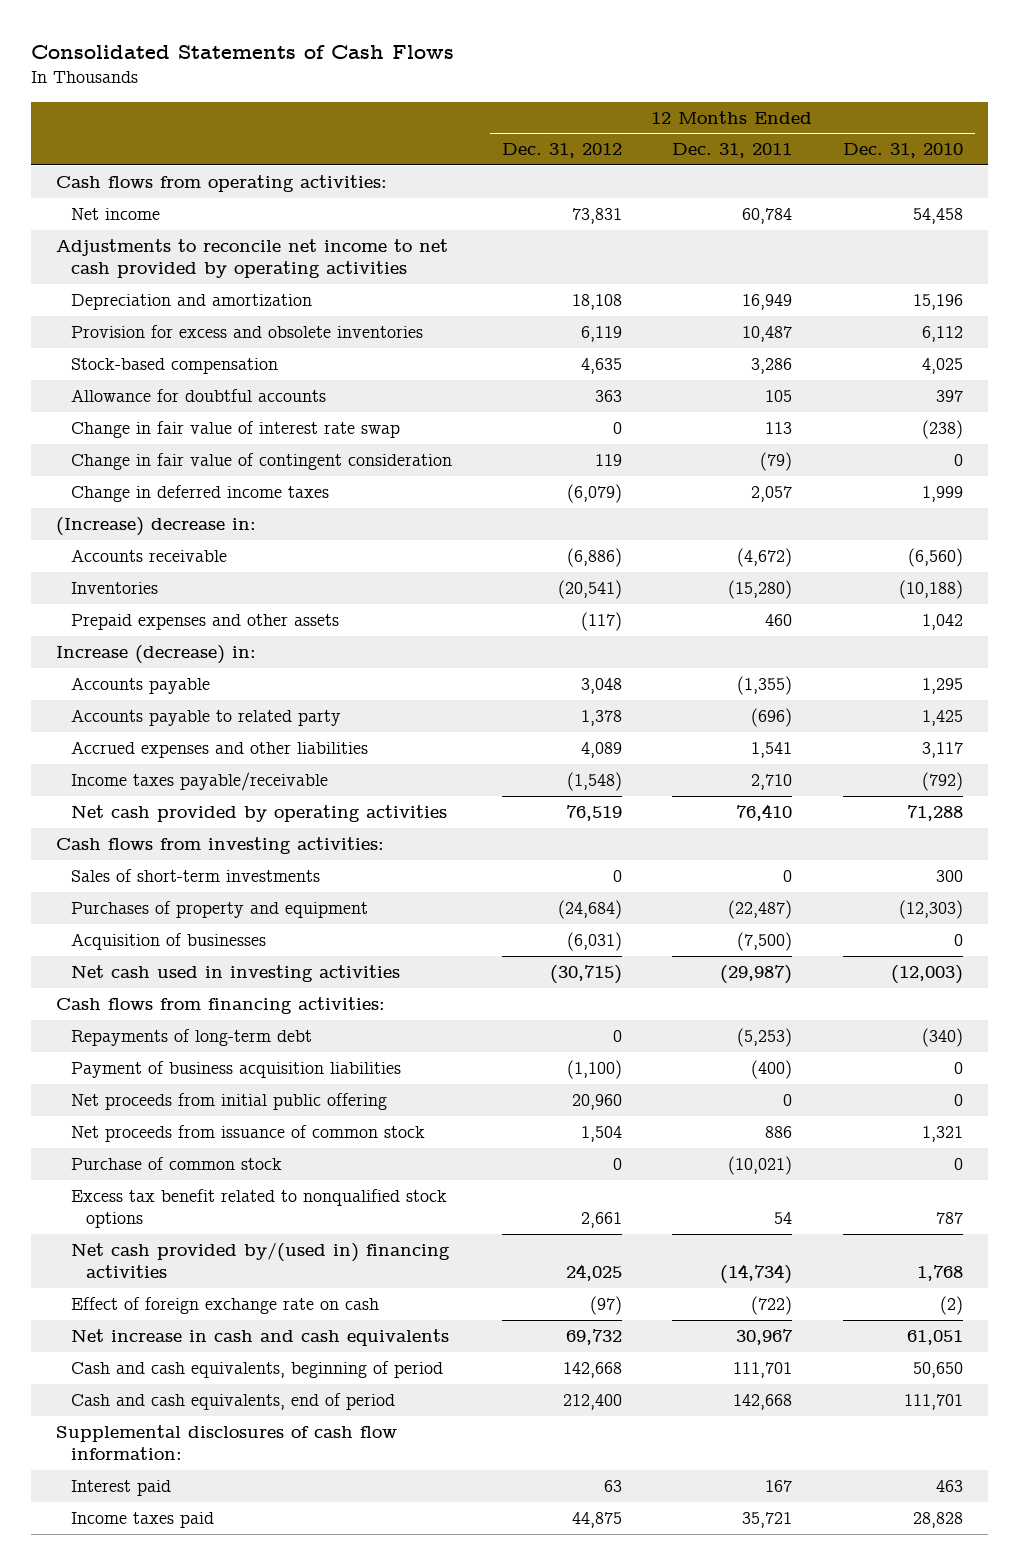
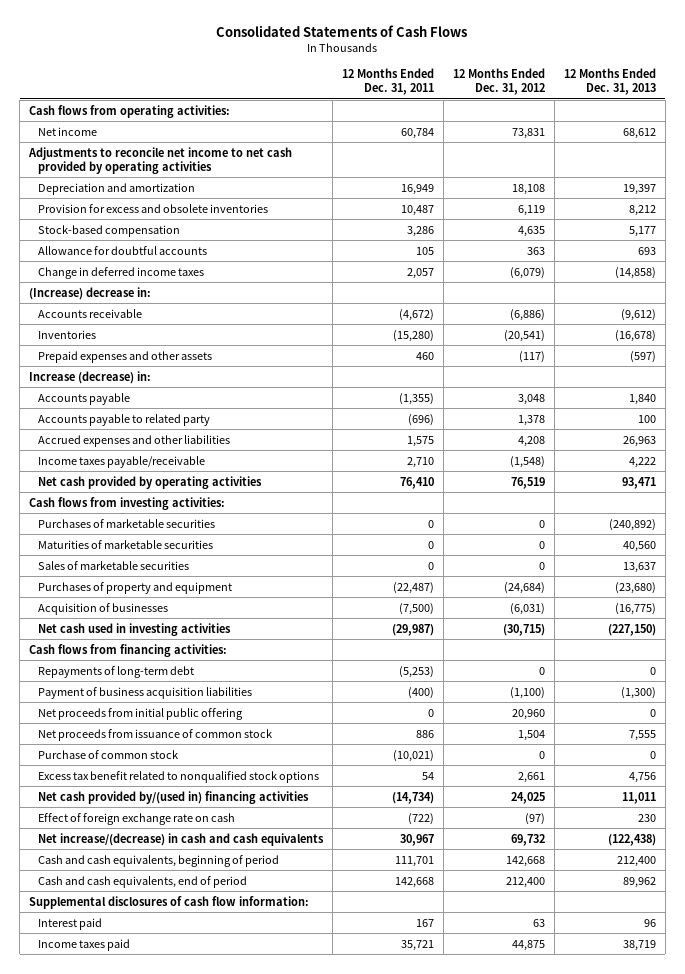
[842,143,963,159] Dec. 31, 2010 -> none
none -> [563,68,656,96] 12 Months Ended Dec. 31, 2013
[70,421,400,439] Change in fair value of interest rate swap -> none
[70,453,452,471] Change in fair value of contingent consideration -> none
[581,742,623,759] 4,089 -> [517,435,545,447] 4,208
[751,742,793,759] 1,541 -> [406,435,434,447] 1,575
[70,869,320,883] Sales of short-term investments -> none
none -> [37,518,215,528] Purchases of marketable securities
none -> [37,539,213,549] Maturities of marketable securities
none -> [37,560,189,570] Sales of marketable securities
[70,1329,449,1347] Net increase in cash and cash equivalents -> [37,832,324,846] Net increase/(decrease) in cash and cash equivalents

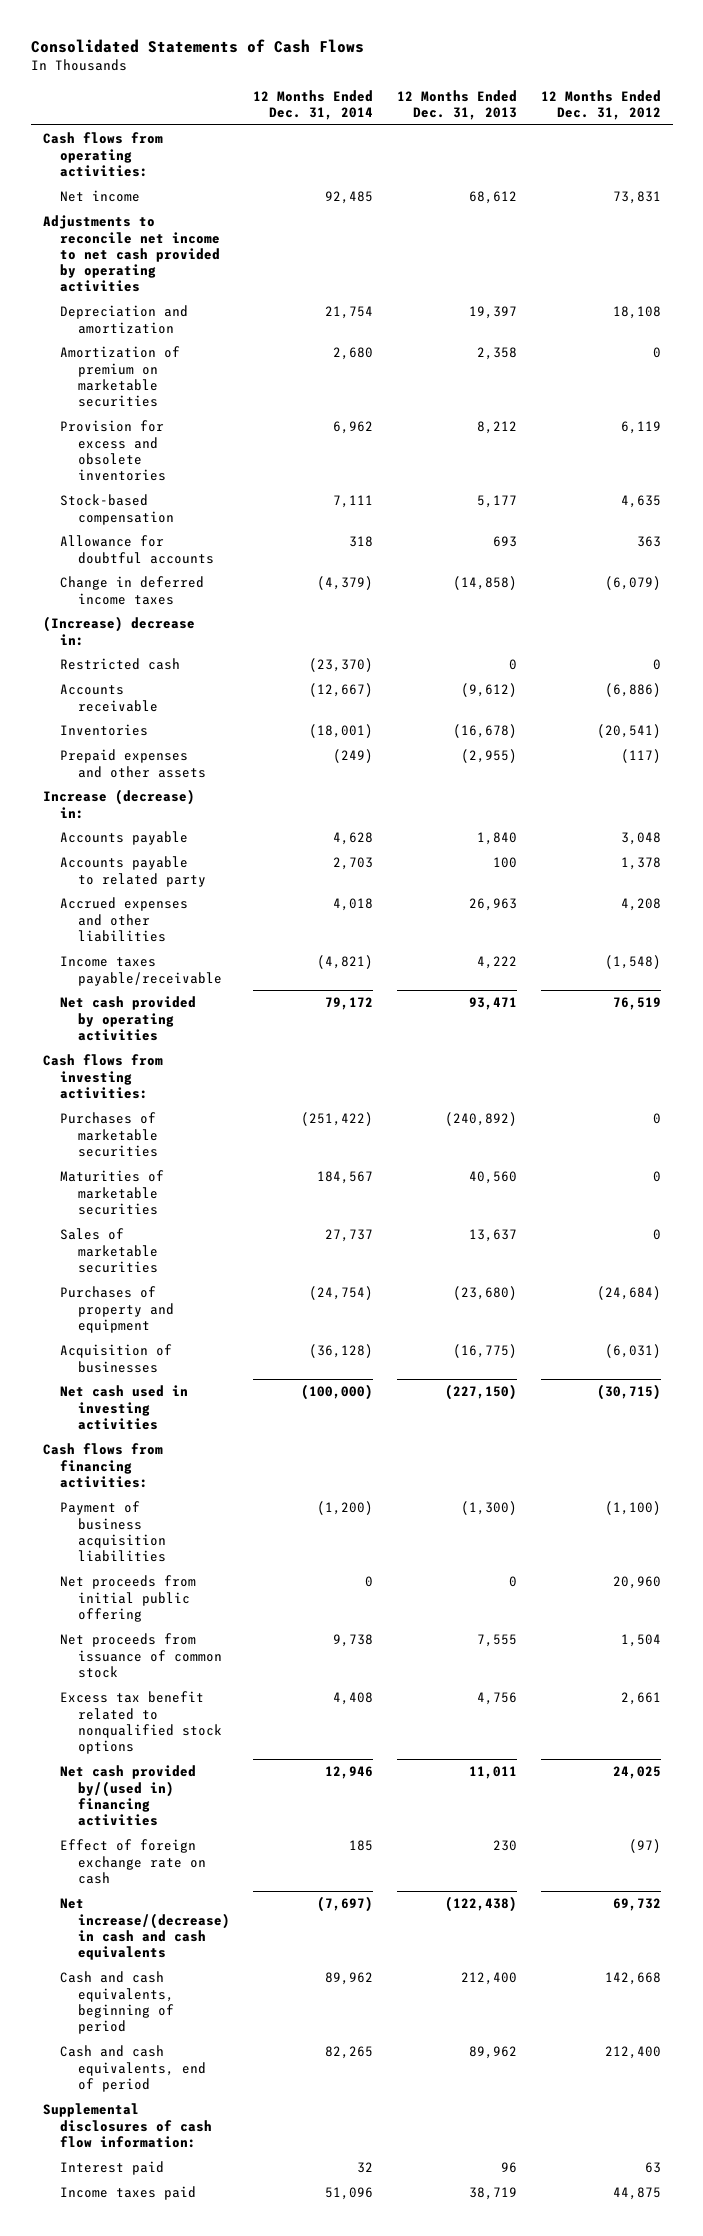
[341,68,434,96] 12 Months Ended Dec. 31, 2011 -> none
none -> [253,89,374,121] 12 Months Ended Dec. 31, 2014
none -> [60,346,181,408] Amortization of premium on marketable securities
none -> [60,658,181,671] Restricted cash
[629,350,656,363] (597) -> [460,749,517,764] (2,955)
[37,665,194,678] Repayments of long-term debt -> none
[37,749,178,759] Purchase of common stock -> none

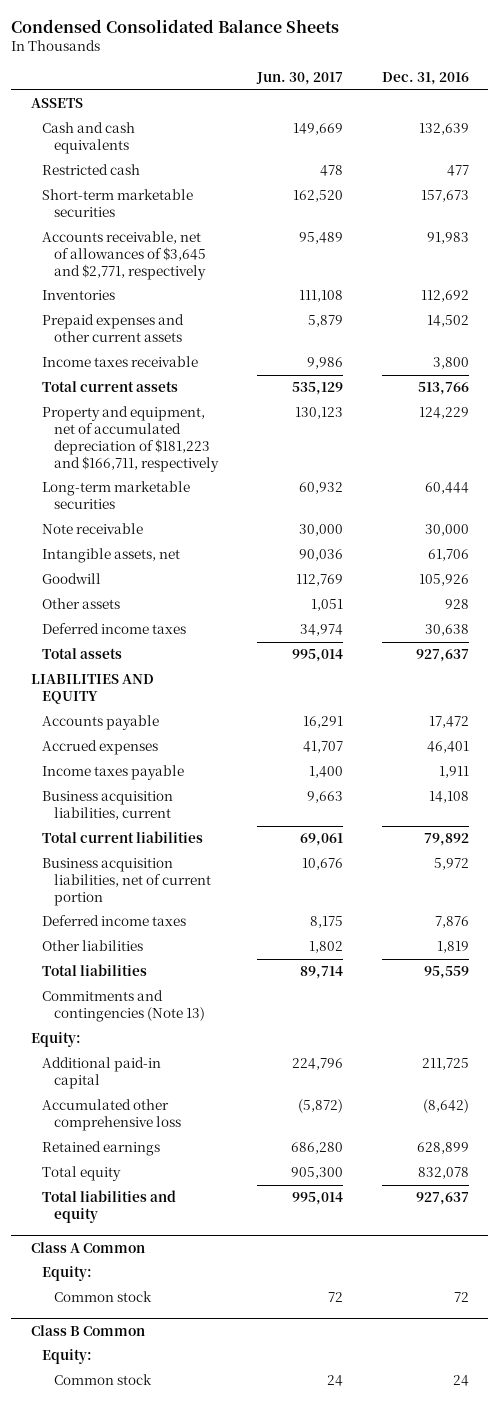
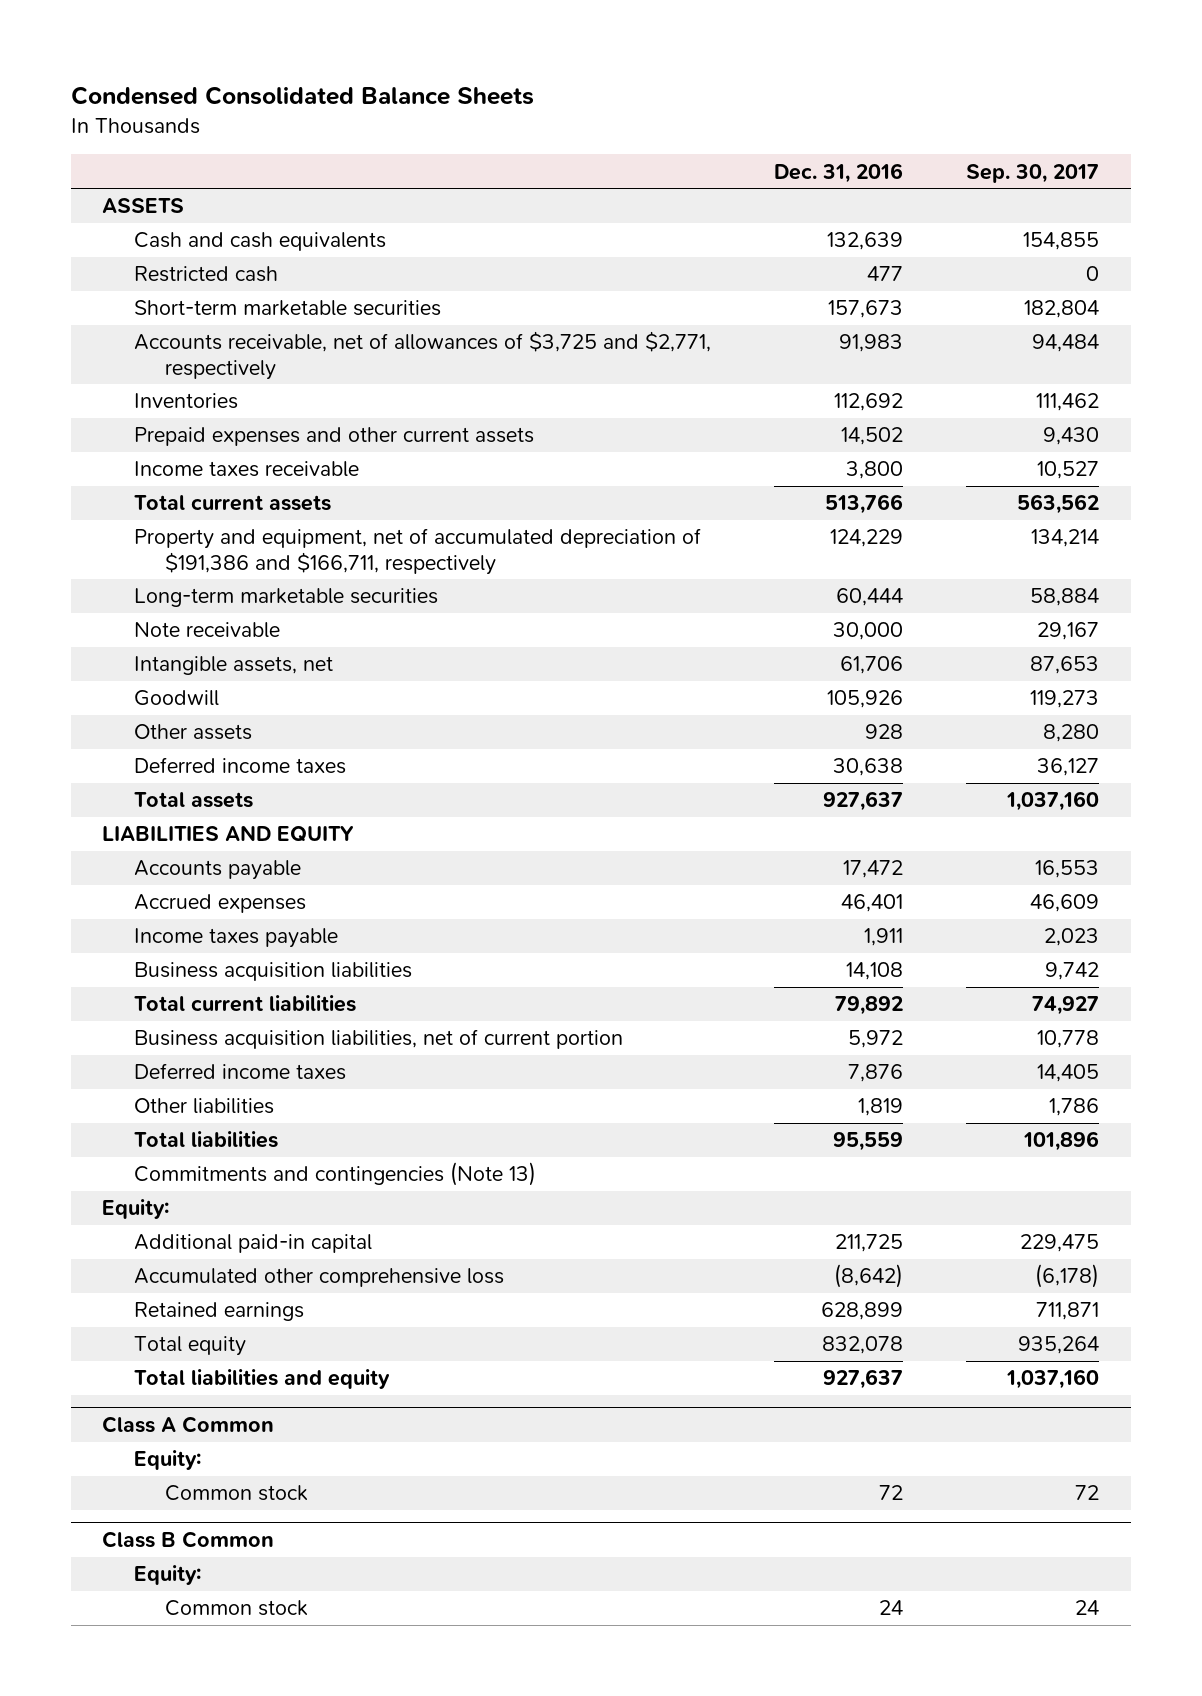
[256,72,344,86] Jun. 30, 2017 -> none
none -> [966,163,1100,183] Sep. 30, 2017
[42,231,207,280] Accounts receivable, net of allowances of $3,645 and $2,771, respectively -> [133,331,711,380] Accounts receivable, net of allowances of $3,725 and $2,771, respectively
[42,406,220,472] Property and equipment, net of accumulated depreciation of $181,223 and $166,711, respectively -> [133,528,701,575] Property and equipment, net of accumulated depreciation of $191,386 and $166,711, respectively
[42,791,174,821] Business acquisition liabilities, current -> [133,962,412,982] Business acquisition liabilities

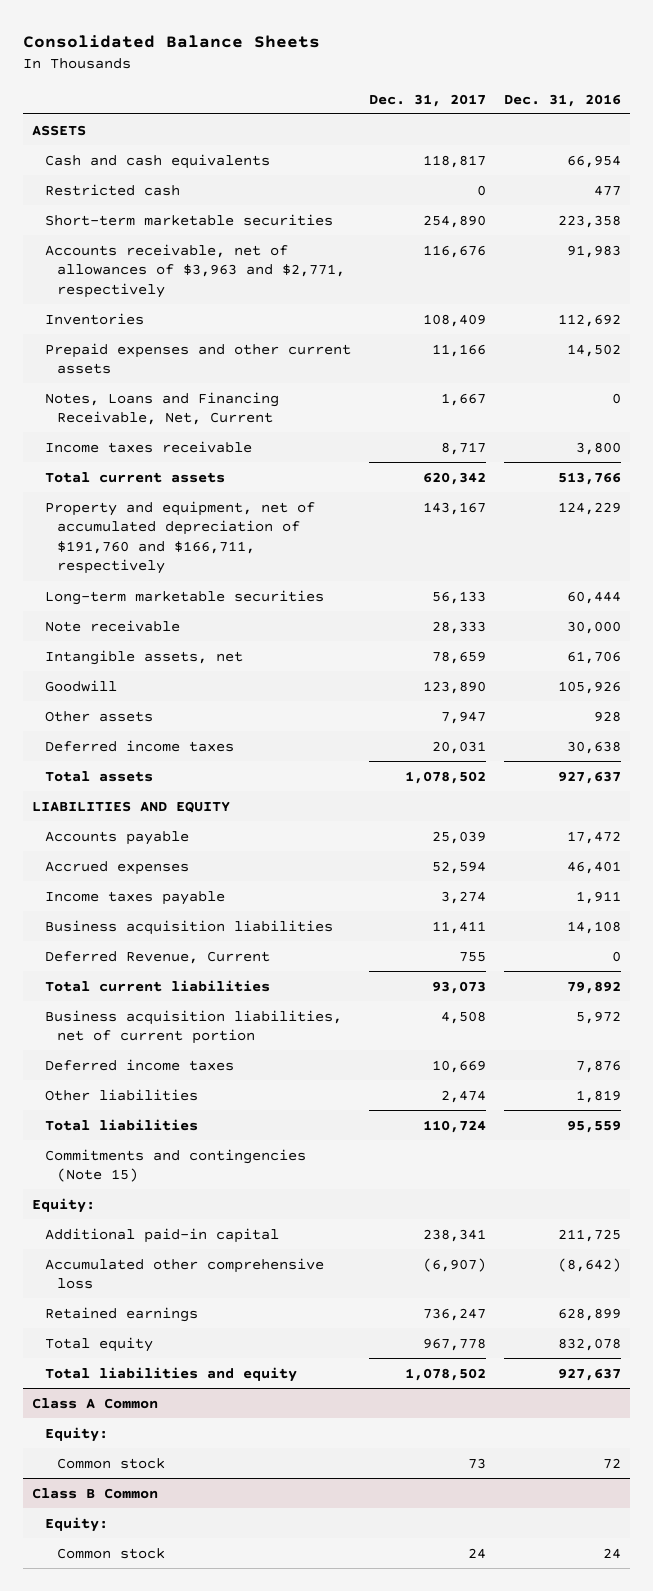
[70,86,534,106] Condensed Consolidated Balance Sheets -> [22,35,320,49] Consolidated Balance Sheets
[966,163,1100,183] Sep. 30, 2017 -> none
none -> [368,93,486,107] Dec. 31, 2017
[826,232,903,251] 132,639 -> [567,154,622,168] 66,954
[827,300,903,319] 157,673 -> [558,214,622,228] 223,358
[133,331,711,380] Accounts receivable, net of allowances of $3,725 and $2,771, respectively -> [44,243,346,298] Accounts receivable, net of allowances of $3,963 and $2,771, respectively
none -> [44,391,279,426] Notes, Loans and Financing Receivable, Net, Current
[133,528,701,575] Property and equipment, net of accumulated depreciation of $191,386 and $166,711, respectively -> [44,500,315,575] Property and equipment, net of accumulated depreciation of $191,760 and $166,711, respectively
none -> [44,950,270,964] Deferred Revenue, Current
[133,1162,536,1187] Commitments and contingencies (Note 13) -> [44,1148,306,1183] Commitments and contingencies (Note 15)

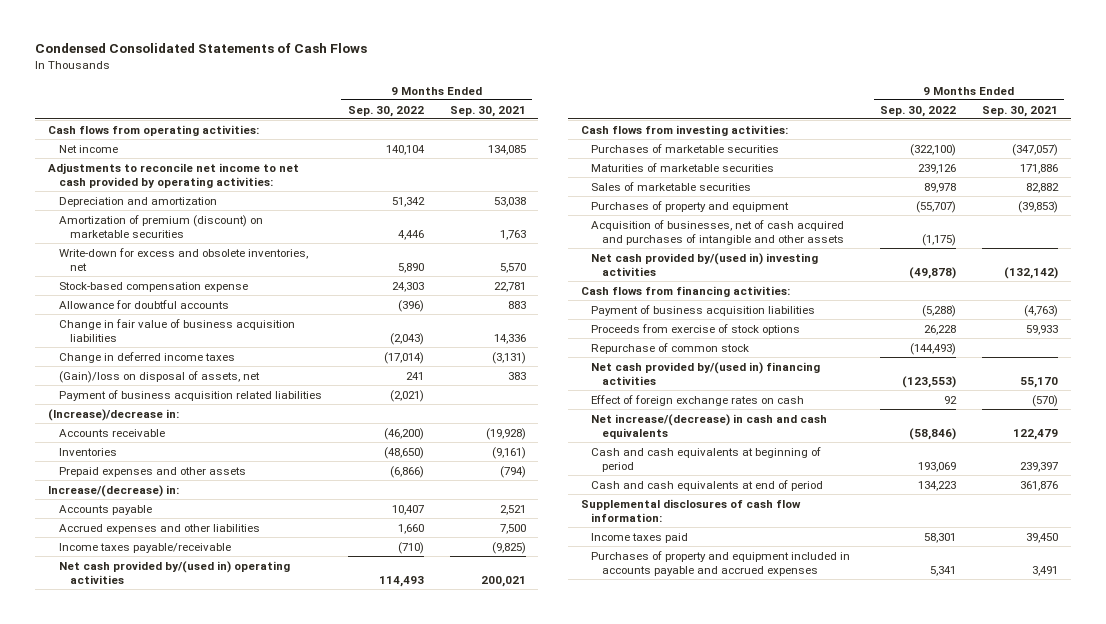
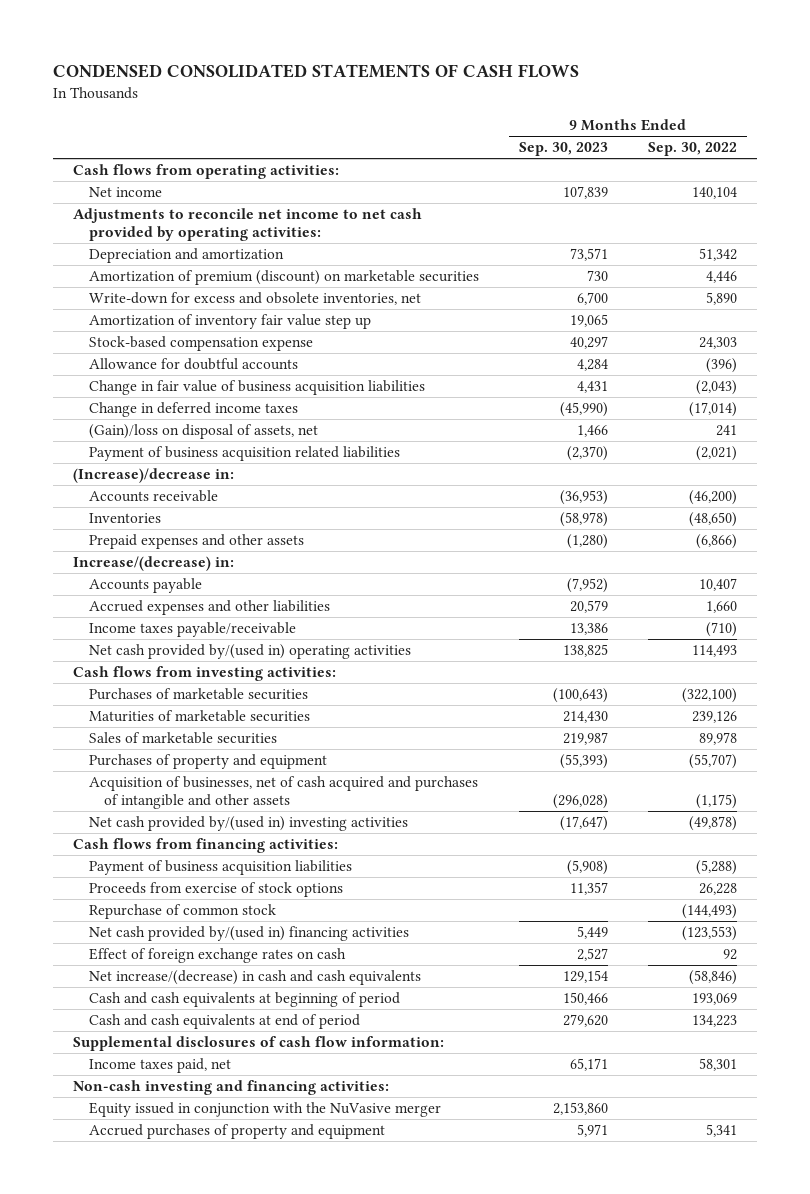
[35,43,368,54] Condensed Consolidated Statements of Cash Flows -> [52,64,579,79] CONDENSED CONSOLIDATED STATEMENTS OF CASH FLOWS
[449,105,526,117] Sep. 30, 2021 -> none
none -> [518,142,608,157] Sep. 30, 2023
none -> [88,314,371,330] Amortization of inventory fair value step up
[591,532,689,543] Income taxes paid -> [88,1058,231,1074] Income taxes paid, net
none -> [72,1080,389,1096] Non-cash investing and financing activities:
none -> [88,1102,441,1118] Equity issued in conjunction with the NuVasive merger
[591,550,851,577] Purchases of property and equipment included in accounts payable and accrued expenses -> [88,1124,385,1140] Accrued purchases of property and equipment

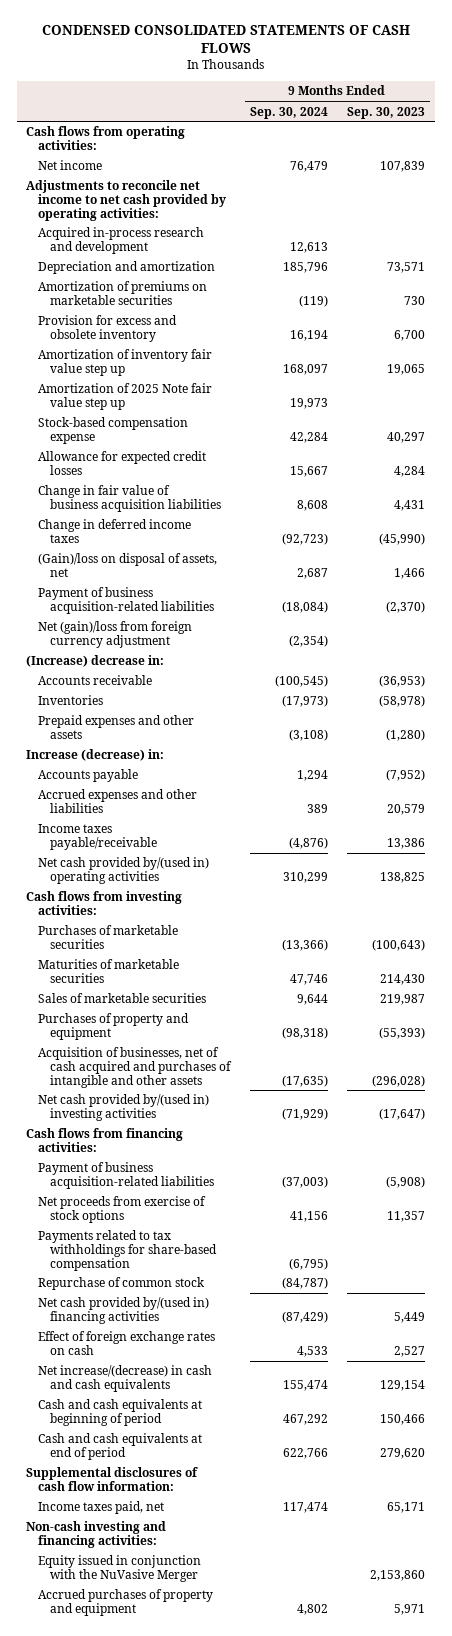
[648,142,738,157] Sep. 30, 2022 -> none
none -> [249,106,328,119] Sep. 30, 2024
none -> [38,227,205,254] Acquired in-process research and development
[88,270,479,286] Amortization of premium (discount) on marketable securities -> [38,281,208,305] Amortization of premiums on marketable securities
[88,292,421,306] Write-down for excess and obsolete inventories, net -> [38,315,178,342] Provision for excess and obsolete inventory
none -> [38,383,213,410] Amortization of 2025 Note fair value step up
[88,358,298,371] Allowance for doubtful accounts -> [38,451,207,475] Allowance for expected credit losses
[88,446,400,462] Payment of business acquisition related liabilities -> [38,587,215,614] Payment of business acquisition-related liabilities
none -> [38,621,193,648] Net (gain)/loss from foreign currency adjustment
[72,468,234,484] (Increase)/decrease in: -> [26,655,165,668] (Increase) decrease in:
[72,556,234,572] Increase/(decrease) in: -> [26,749,165,762] Increase (decrease) in:
[88,860,352,876] Payment of business acquisition liabilities -> [38,1162,215,1189] Payment of business acquisition-related liabilities
[88,882,343,898] Proceeds from exercise of stock options -> [38,1196,207,1223] Net proceeds from exercise of stock options
none -> [38,1230,218,1271] Payments related to tax withholdings for share-based compensation
[88,1102,441,1118] Equity issued in conjunction with the NuVasive merger -> [38,1555,202,1582] Equity issued in conjunction with the NuVasive Merger

